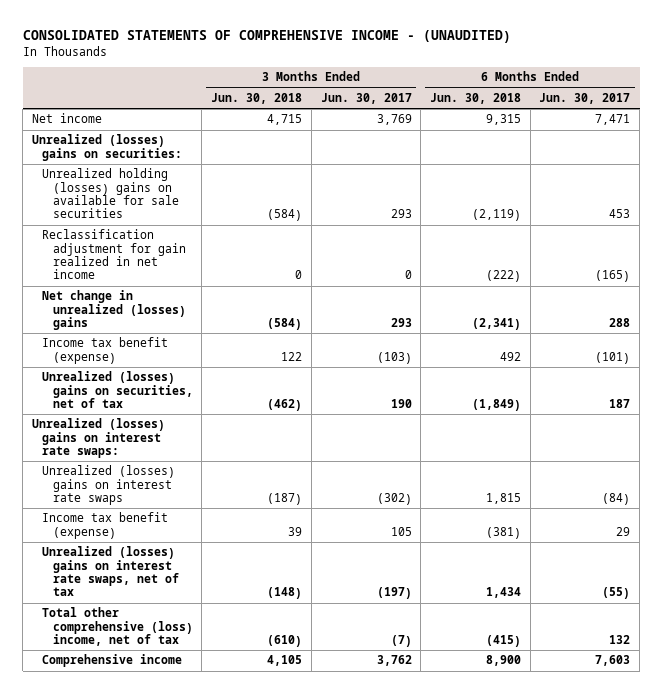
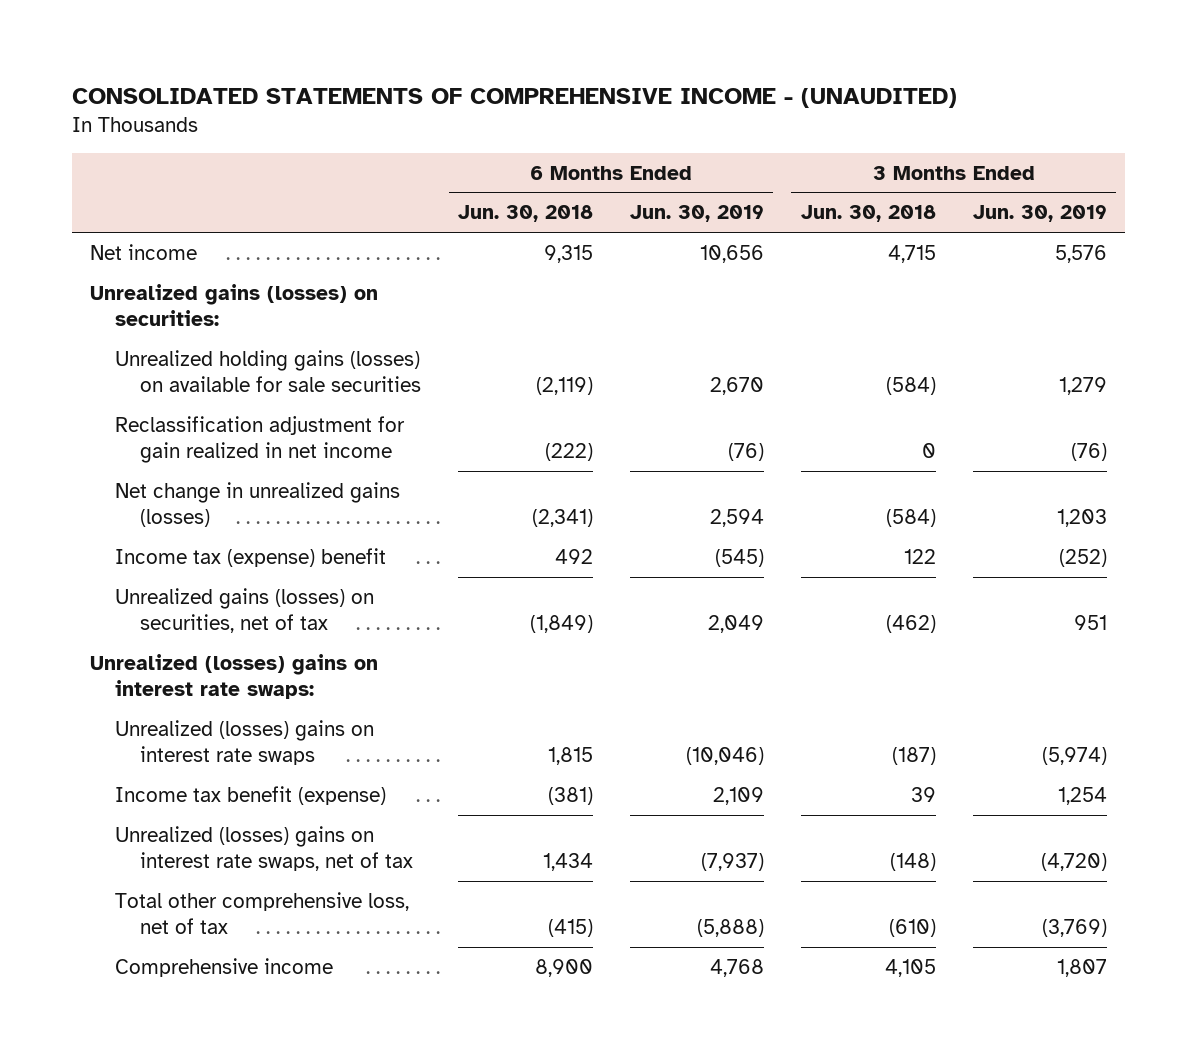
[320,93,412,105] Jun. 30, 2017 -> none
[539,93,631,105] Jun. 30, 2017 -> none
none -> [629,205,764,223] Jun. 30, 2019
none -> [972,205,1107,223] Jun. 30, 2019
[31,134,183,161] Unrealized (losses) gains on securities: -> [90,283,379,326] Unrealized gains (losses) on securities:
[42,168,179,219] Unrealized holding (losses) gains on available for sale securities -> [115,349,422,392] Unrealized holding gains (losses) on available for sale securities
[42,290,186,331] Net change in unrealized (losses) gains -> [115,481,401,527] Net change in unrealized gains (losses)
[42,337,169,364] Income tax benefit (expense) -> [115,547,387,567] Income tax (expense) benefit
[42,371,193,409] Unrealized (losses) gains on securities, net of tax -> [115,587,375,633] Unrealized gains (losses) on securities, net of tax
[42,607,193,647] Total other comprehensive (loss) income, net of tax -> [115,891,410,934] Total other comprehensive loss, net of tax

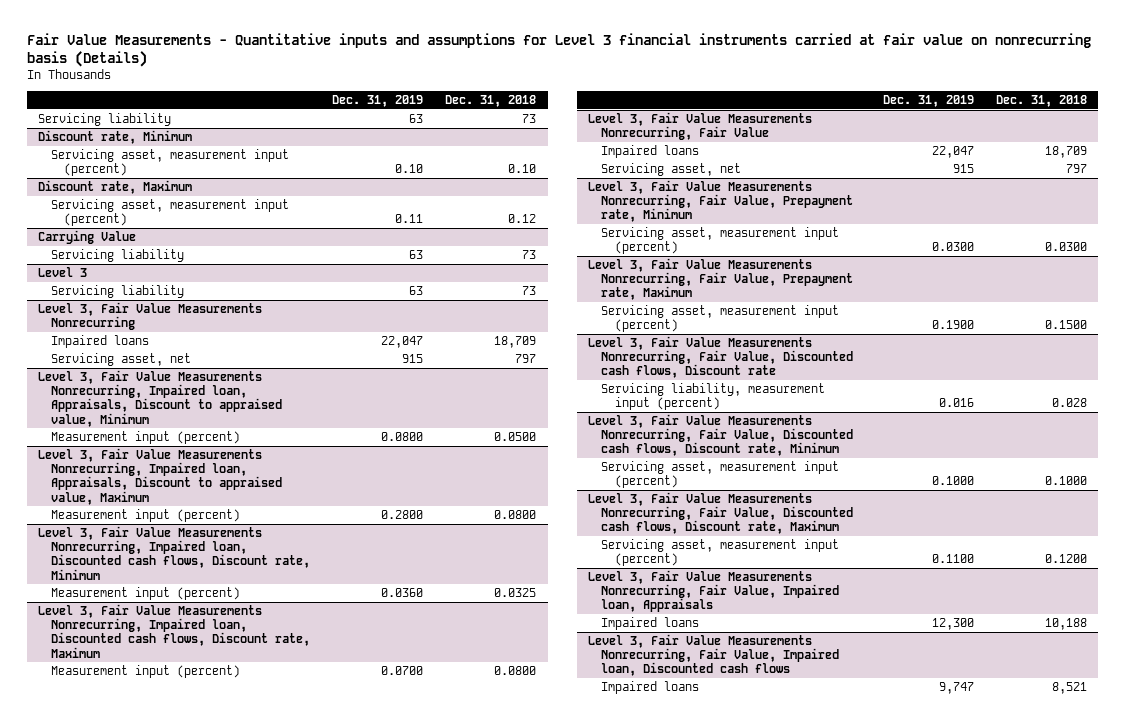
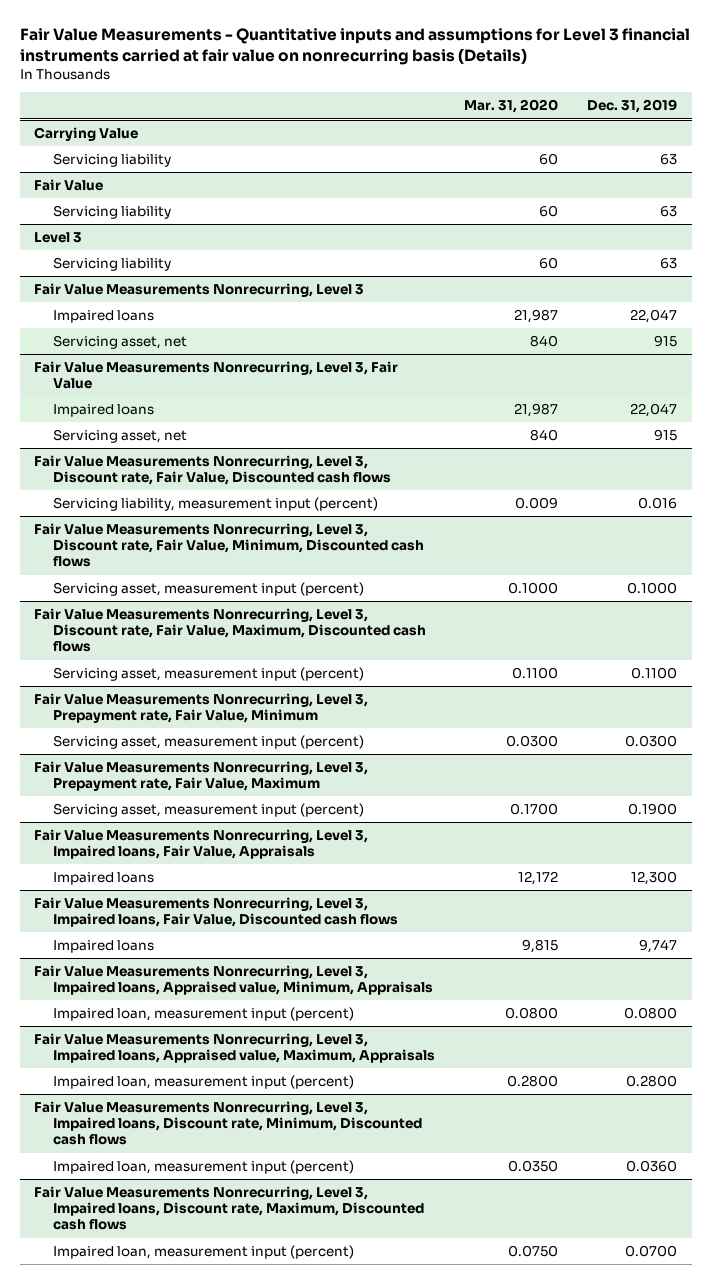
[445,95,537,108] Dec. 31, 2018 -> none
none -> [463,99,558,114] Mar. 31, 2020
[37,113,171,127] Servicing liability -> none
[37,130,192,145] Discount rate, Minimum -> none
[51,149,290,177] Servicing asset, measurement input (percent) -> none
[37,180,192,195] Discount rate, Maximum -> none
[51,199,290,227] Servicing asset, measurement input (percent) -> none
none -> [34,179,104,192] Fair Value
none -> [52,205,171,220] Servicing liability
[37,302,262,331] Level 3, Fair Value Measurements Nonrecurring -> [34,283,365,298] Fair Value Measurements Nonrecurring, Level 3
[37,370,283,427] Level 3, Fair Value Measurements Nonrecurring, Impaired loan, Appraisals, Discount to appraised value, Minimum -> none
[51,431,241,445] Measurement input (percent) -> none
[37,448,283,505] Level 3, Fair Value Measurements Nonrecurring, Impaired loan, Appraisals, Discount to appraised value, Maximum -> none
[51,509,241,523] Measurement input (percent) -> none
[37,526,311,580] Level 3, Fair Value Measurements Nonrecurring, Impaired loan, Discounted cash flows, Discount rate, Minimum -> none
[51,587,241,601] Measurement input (percent) -> none
[37,604,311,658] Level 3, Fair Value Measurements Nonrecurring, Impaired loan, Discounted cash flows, Discount rate, Maximum -> none
[51,665,241,679] Measurement input (percent) -> none
[588,112,813,141] Level 3, Fair Value Measurements Nonrecurring, Fair Value -> [34,361,399,390] Fair Value Measurements Nonrecurring, Level 3, Fair Value
[588,180,854,223] Level 3, Fair Value Measurements Nonrecurring, Fair Value, Prepayment rate, Minimum -> none
[601,227,840,255] Servicing asset, measurement input (percent) -> none
[588,258,854,301] Level 3, Fair Value Measurements Nonrecurring, Fair Value, Prepayment rate, Maximum -> none
[601,305,840,333] Servicing asset, measurement input (percent) -> none
[588,336,854,379] Level 3, Fair Value Measurements Nonrecurring, Fair Value, Discounted cash flows, Discount rate -> [34,455,391,486] Fair Value Measurements Nonrecurring, Level 3, Discount rate, Fair Value, Discounted cash flows
[588,414,854,457] Level 3, Fair Value Measurements Nonrecurring, Fair Value, Discounted cash flows, Discount rate, Minimum -> [34,523,424,568] Fair Value Measurements Nonrecurring, Level 3, Discount rate, Fair Value, Minimum, Discounted cash flows
[588,492,854,535] Level 3, Fair Value Measurements Nonrecurring, Fair Value, Discounted cash flows, Discount rate, Maximum -> [34,608,426,653] Fair Value Measurements Nonrecurring, Level 3, Discount rate, Fair Value, Maximum, Discounted cash flows
none -> [34,693,369,724] Fair Value Measurements Nonrecurring, Level 3, Prepayment rate, Fair Value, Minimum
none -> [52,735,364,750] Servicing asset, measurement input (percent)
none -> [34,761,369,792] Fair Value Measurements Nonrecurring, Level 3, Prepayment rate, Fair Value, Maximum
none -> [52,803,364,818] Servicing asset, measurement input (percent)
[588,570,840,613] Level 3, Fair Value Measurements Nonrecurring, Fair Value, Impaired loan, Appraisals -> [34,829,369,860] Fair Value Measurements Nonrecurring, Level 3, Impaired loans, Fair Value, Appraisals
[588,634,840,677] Level 3, Fair Value Measurements Nonrecurring, Fair Value, Impaired loan, Discounted cash flows -> [34,897,398,928] Fair Value Measurements Nonrecurring, Level 3, Impaired loans, Fair Value, Discounted cash flows
none -> [34,965,433,996] Fair Value Measurements Nonrecurring, Level 3, Impaired loans, Appraised value, Minimum, Appraisals
none -> [52,1007,354,1022] Impaired loan, measurement input (percent)
none -> [34,1033,435,1064] Fair Value Measurements Nonrecurring, Level 3, Impaired loans, Appraised value, Maximum, Appraisals
none -> [52,1075,354,1090] Impaired loan, measurement input (percent)
none -> [34,1101,422,1146] Fair Value Measurements Nonrecurring, Level 3, Impaired loans, Discount rate, Minimum, Discounted cash flows
none -> [52,1160,354,1175] Impaired loan, measurement input (percent)
none -> [34,1186,424,1231] Fair Value Measurements Nonrecurring, Level 3, Impaired loans, Discount rate, Maximum, Discounted cash flows
none -> [52,1245,354,1260] Impaired loan, measurement input (percent)

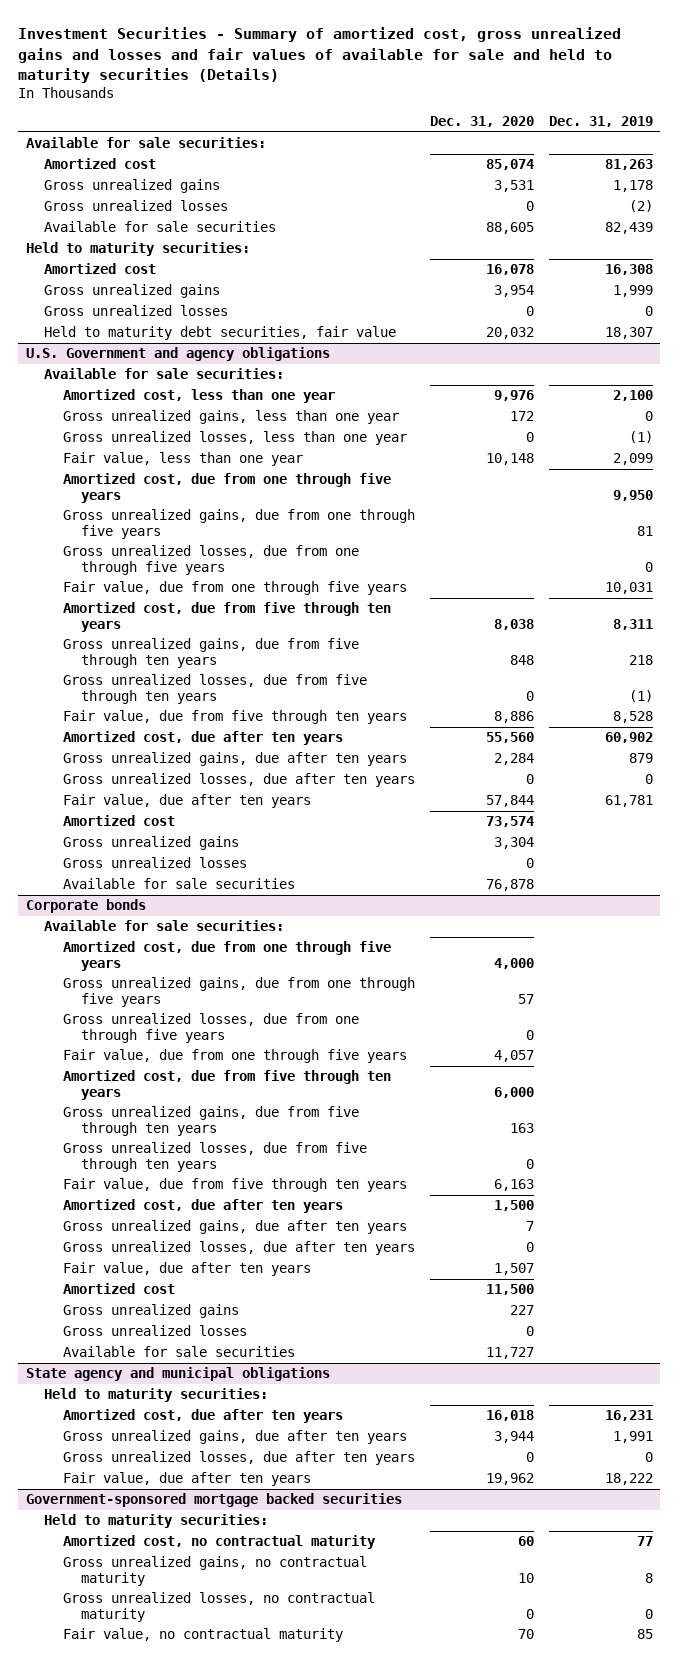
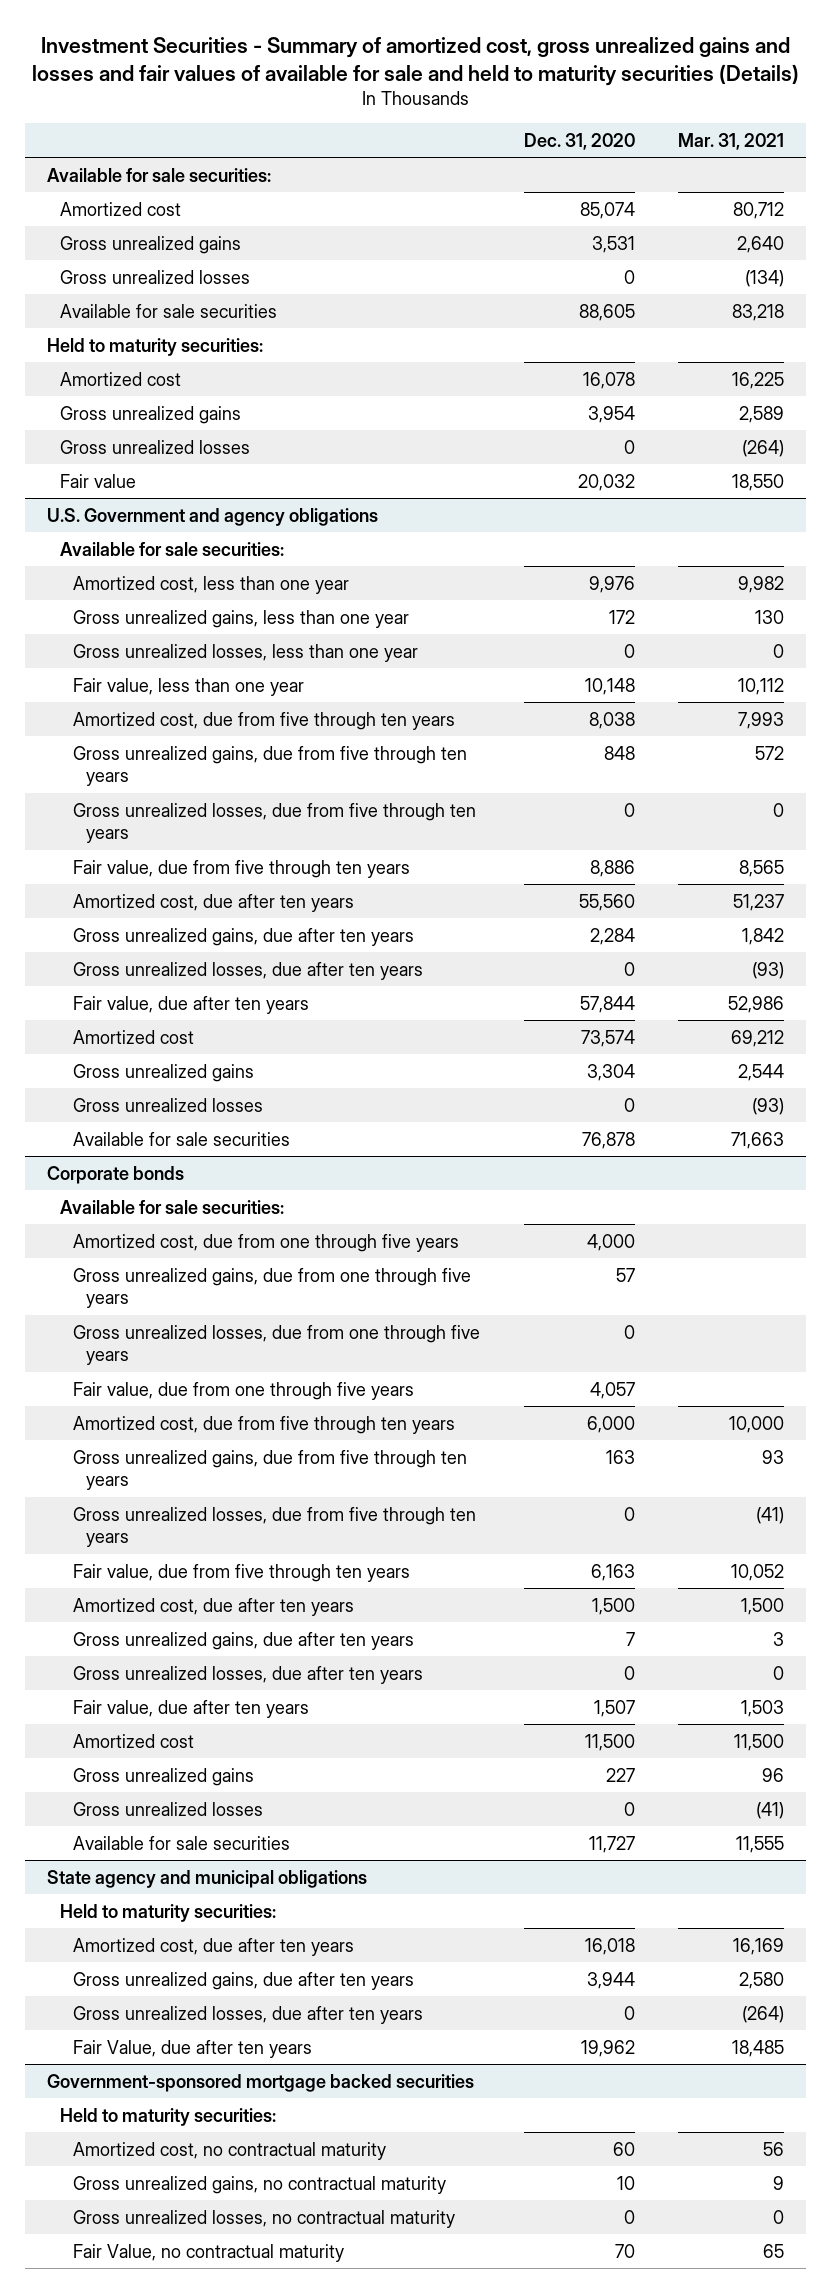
[548,116,653,128] Dec. 31, 2019 -> none
none -> [678,132,785,150] Mar. 31, 2021
[44,326,397,341] Held to maturity debt securities, fair value -> [59,473,136,488] Fair value
[62,473,391,503] Amortized cost, due from one through five years -> none
[62,509,415,539] Gross unrealized gains, due from one through five years -> none
[62,545,359,575] Gross unrealized losses, due from one through five years -> none
[62,581,407,596] Fair value, due from one through five years -> none
[62,1472,311,1487] Fair value, due after ten years -> [72,2039,312,2058] Fair Value, due after ten years
[62,1628,343,1643] Fair value, no contractual maturity -> [72,2243,344,2262] Fair Value, no contractual maturity

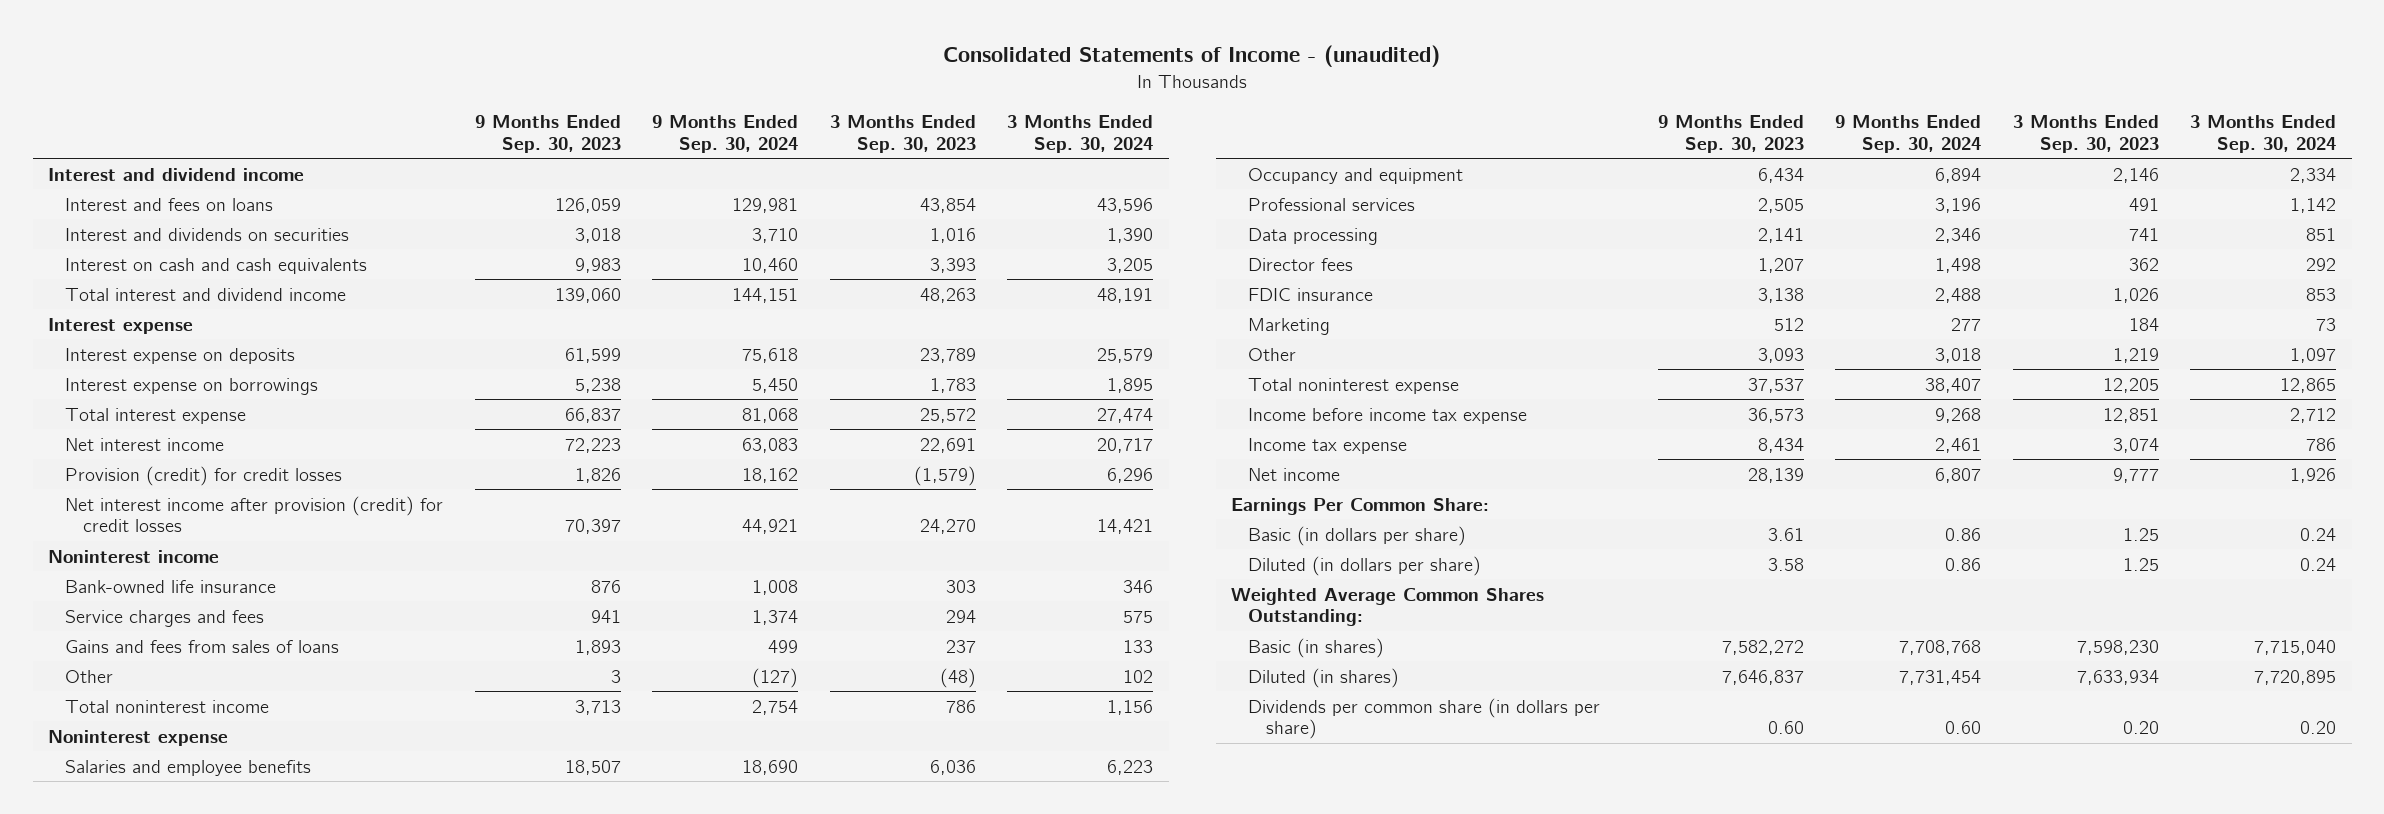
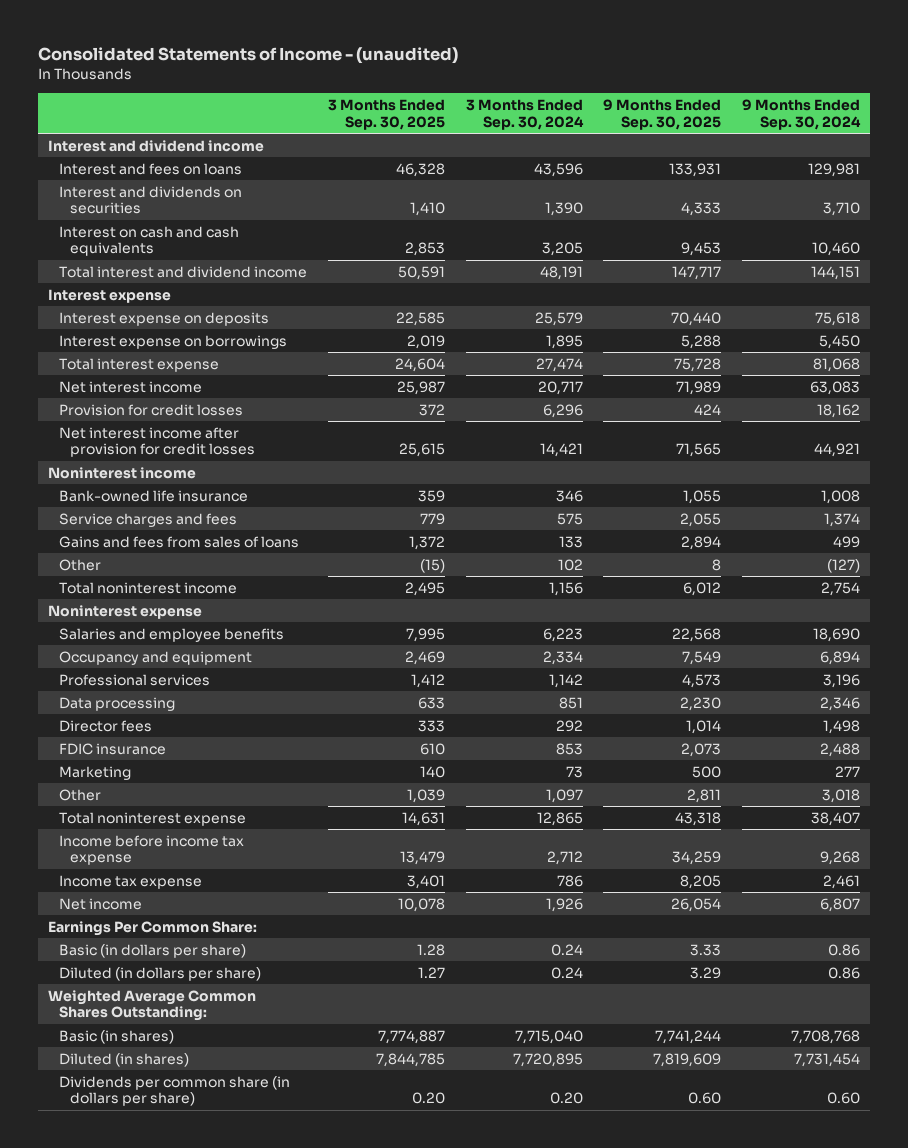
[474,114,621,153] 9 Months Ended Sep. 30, 2023 -> none
[829,114,976,153] 3 Months Ended Sep. 30, 2023 -> none
none -> [327,99,445,130] 3 Months Ended Sep. 30, 2025
none -> [603,99,722,130] 9 Months Ended Sep. 30, 2025
[65,465,343,486] Provision (credit) for credit losses -> [59,403,244,416] Provision for credit losses
[65,495,444,533] Net interest income after provision (credit) for credit losses -> [59,426,256,458] Net interest income after provision for credit losses

